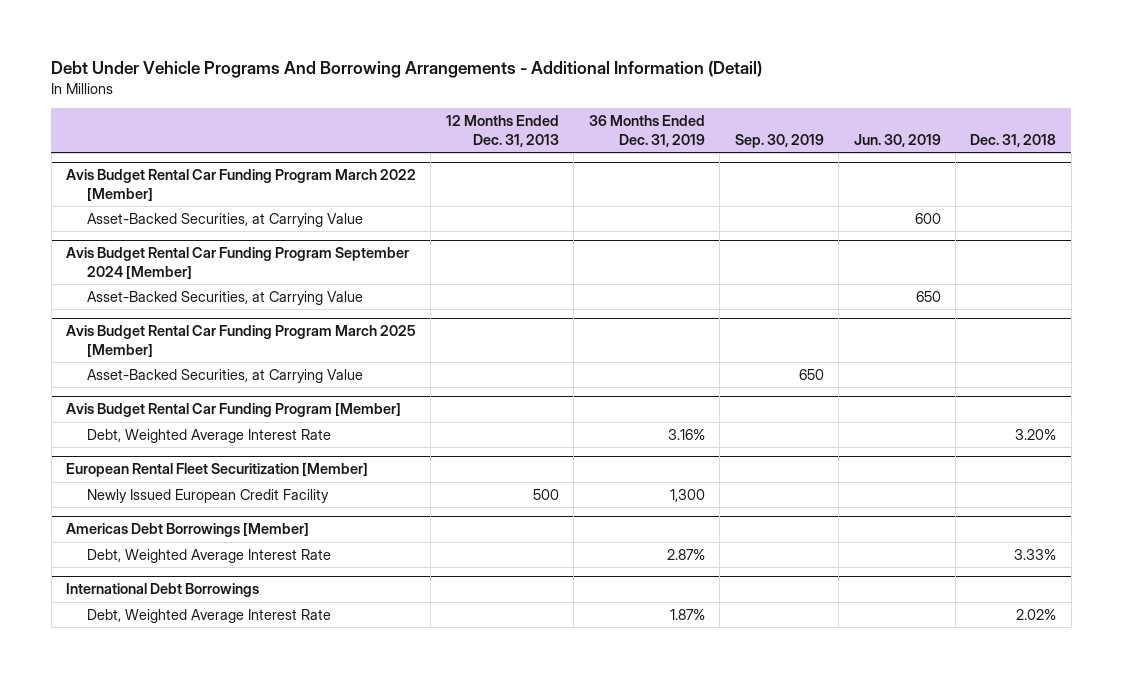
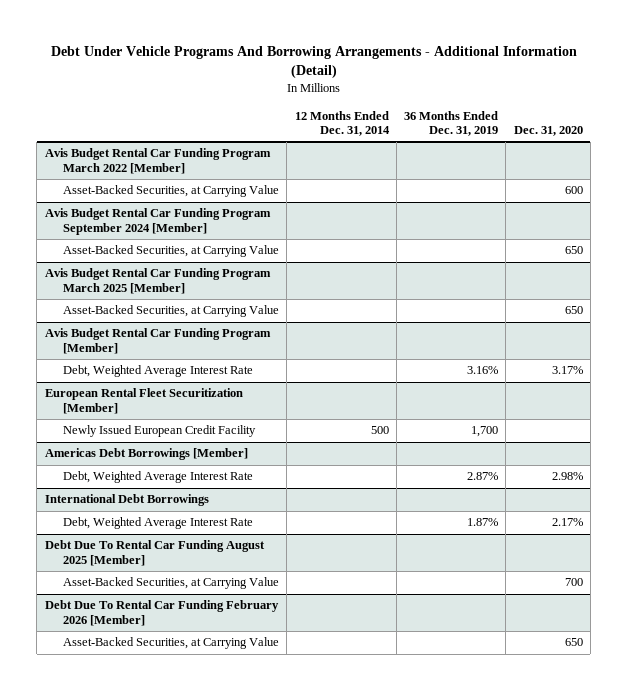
[445,115,559,147] 12 Months Ended Dec. 31, 2013 -> none
[734,133,824,148] Sep. 30, 2019 -> none
[853,133,941,147] Jun. 30, 2019 -> none
[970,133,1057,147] Dec. 31, 2018 -> none
none -> [294,110,390,136] 12 Months Ended Dec. 31, 2014
none -> [513,125,583,136] Dec. 31, 2020
[669,489,705,503] 1,300 -> [471,426,499,438] 1,700
none -> [44,540,265,566] Debt Due To Rental Car Funding August 2025 [Member]
none -> [63,577,280,590] Asset-Backed Securities, at Carrying Value
none -> [44,600,279,626] Debt Due To Rental Car Funding February 2026 [Member]
none -> [63,637,280,650] Asset-Backed Securities, at Carrying Value

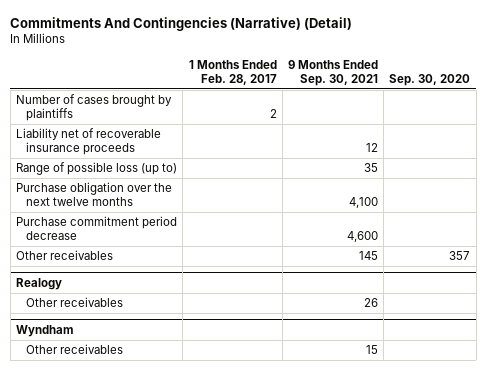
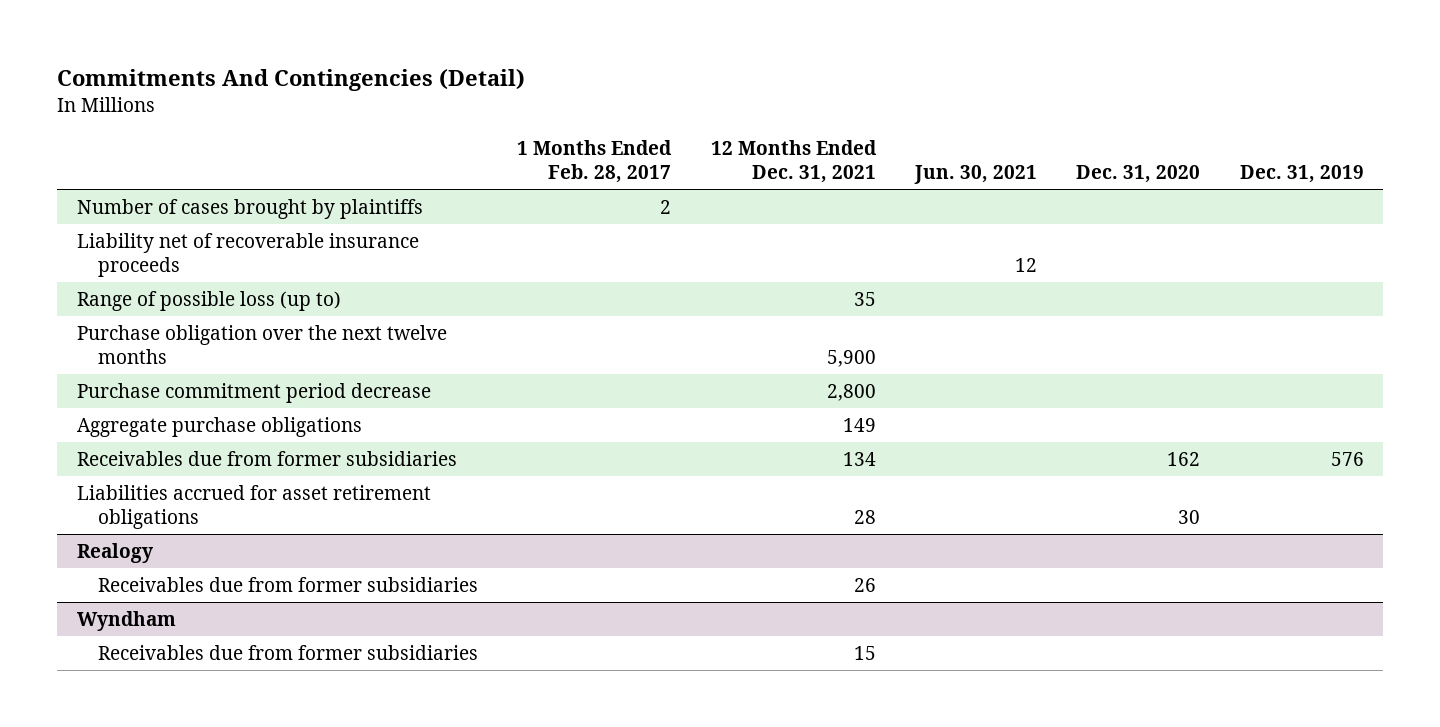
[10,16,353,31] Commitments And Contingencies (Narrative) (Detail) -> [56,69,525,92] Commitments And Contingencies (Detail)
[288,59,379,86] 9 Months Ended Sep. 30, 2021 -> none
[389,73,471,86] Sep. 30, 2020 -> none
none -> [710,139,877,184] 12 Months Ended Dec. 31, 2021
none -> [914,165,1038,185] Jun. 30, 2021
none -> [1076,165,1201,184] Dec. 31, 2020
none -> [1239,165,1364,184] Dec. 31, 2019
none -> [76,416,362,437] Aggregate purchase obligations
[16,250,114,261] Other receivables -> [76,450,457,466] Receivables due from former subsidiaries
none -> [76,484,431,530] Liabilities accrued for asset retirement obligations
[25,297,123,308] Other receivables -> [98,576,479,592] Receivables due from former subsidiaries
[25,344,123,355] Other receivables -> [98,644,479,660] Receivables due from former subsidiaries

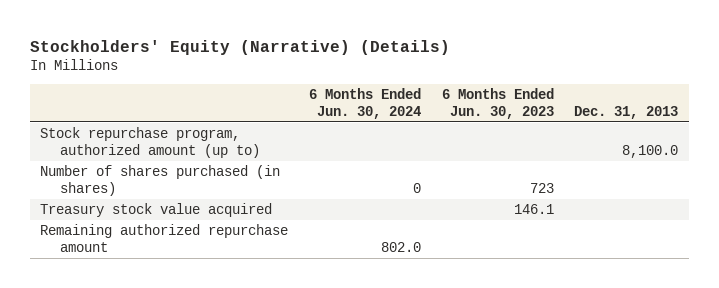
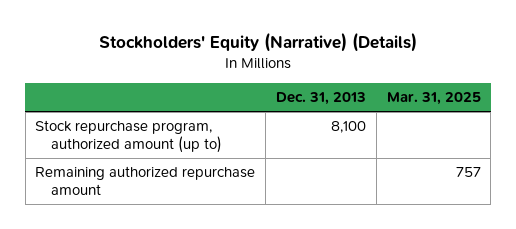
[309,88,422,119] 6 Months Ended Jun. 30, 2024 -> none
[441,88,554,119] 6 Months Ended Jun. 30, 2023 -> none
none -> [386,92,481,106] Mar. 31, 2025
[40,165,281,196] Number of shares purchased (in shares) -> none
[40,203,273,218] Treasury stock value acquired -> none
[622,144,679,158] 8,100.0 -> [331,121,367,134] 8,100

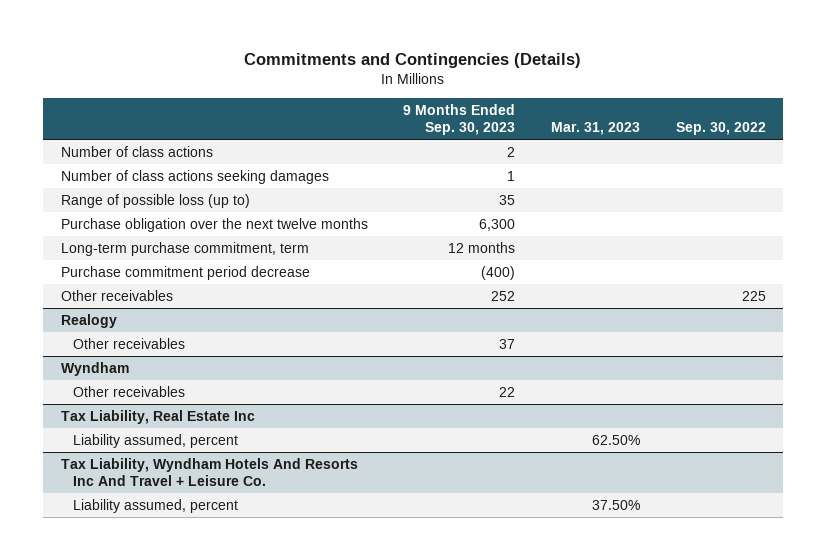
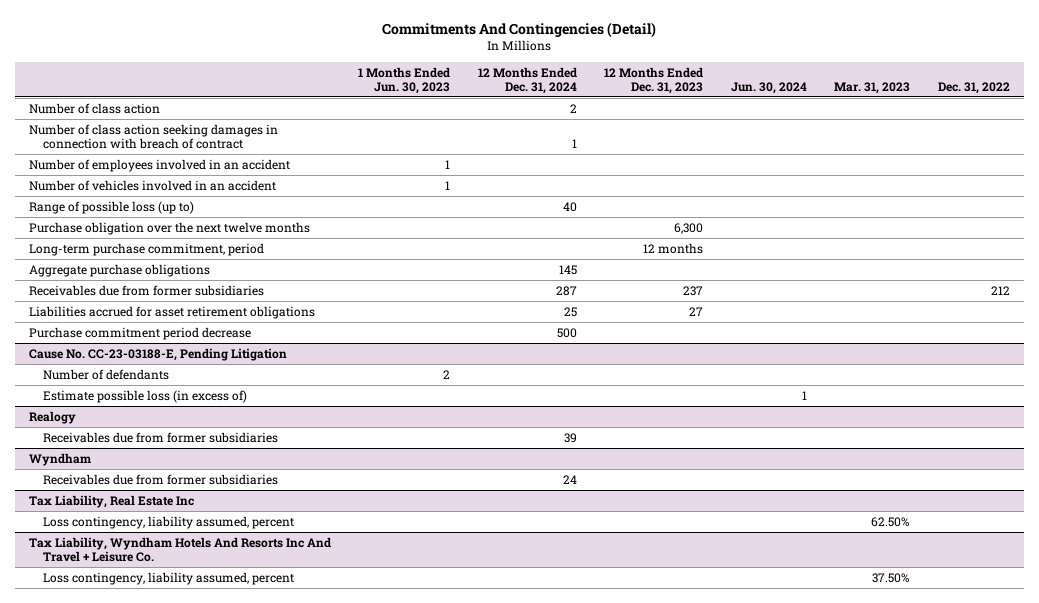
[244,52,582,68] Commitments and Contingencies (Details) -> [382,21,657,38] Commitments And Contingencies (Detail)
[403,104,516,136] 9 Months Ended Sep. 30, 2023 -> none
[675,122,766,136] Sep. 30, 2022 -> none
none -> [358,66,451,94] 1 Months Ended Jun. 30, 2023
none -> [477,66,577,94] 12 Months Ended Dec. 31, 2024
none -> [604,66,704,94] 12 Months Ended Dec. 31, 2023
none -> [730,81,807,94] Jun. 30, 2024
none -> [937,81,1010,94] Dec. 31, 2022
[60,145,213,157] Number of class actions -> [28,102,160,114] Number of class action
[60,169,329,184] Number of class actions seeking damages -> [28,123,278,149] Number of class action seeking damages in connection with breach of contract
none -> [28,158,290,172] Number of employees involved in an accident
none -> [28,179,276,191] Number of vehicles involved in an accident
[60,241,309,256] Long-term purchase commitment, term -> [28,242,264,256] Long-term purchase commitment, period
none -> [28,263,210,277] Aggregate purchase obligations
none -> [28,284,264,296] Receivables due from former subsidiaries
none -> [28,305,315,319] Liabilities accrued for asset retirement obligations
[60,289,173,301] Other receivables -> none
none -> [28,347,287,361] Cause No. CC-23-03188-E, Pending Litigation
none -> [42,368,169,380] Number of defendants
none -> [42,389,247,403] Estimate possible loss (in excess of)
[72,337,185,349] Other receivables -> [42,431,278,443] Receivables due from former subsidiaries
[72,385,185,397] Other receivables -> [42,473,278,485] Receivables due from former subsidiaries
[72,433,238,448] Liability assumed, percent -> [42,515,294,529] Loss contingency, liability assumed, percent
[72,498,238,513] Liability assumed, percent -> [42,571,294,585] Loss contingency, liability assumed, percent

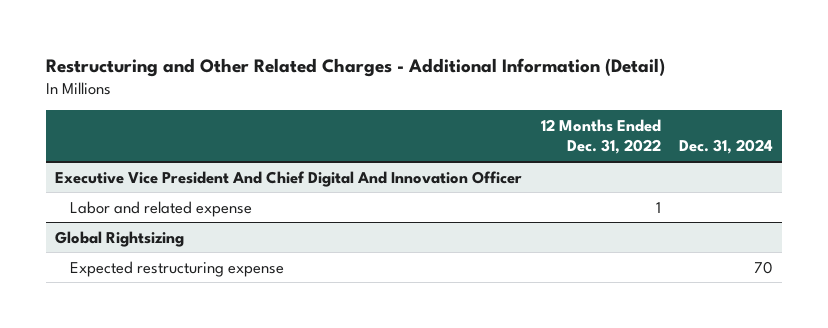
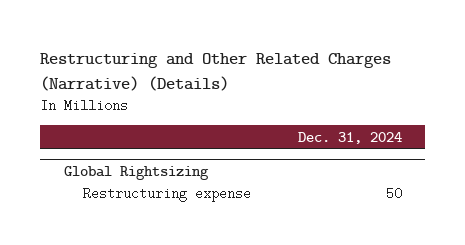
[46,57,666,77] Restructuring and Other Related Charges - Additional Information (Detail) -> [40,53,392,91] Restructuring and Other Related Charges (Narrative) (Details)
[540,118,661,155] 12 Months Ended Dec. 31, 2022 -> none
[55,170,523,187] Executive Vice President And Chief Digital And Innovation Officer -> none
[69,200,252,217] Labor and related expense -> none
[69,260,284,277] Expected restructuring expense -> [83,187,252,203] Restructuring expense
[753,260,773,274] 70 -> [385,187,402,201] 50

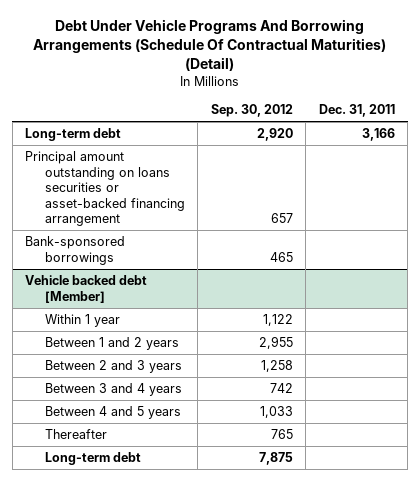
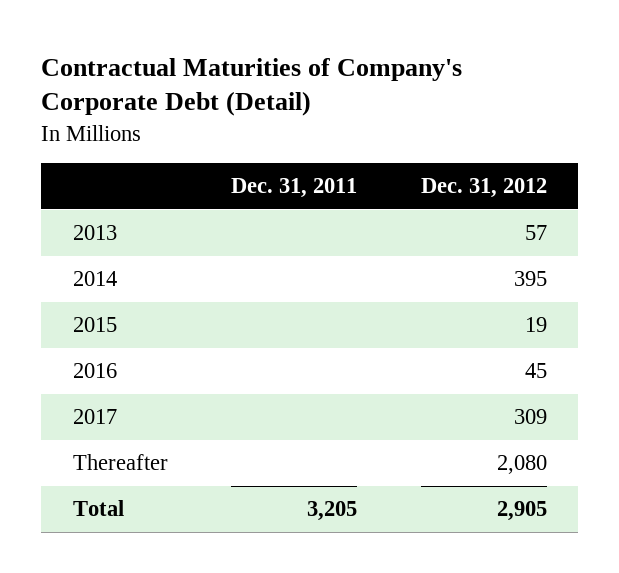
[32,19,386,72] Debt Under Vehicle Programs And Borrowing Arrangements (Schedule Of Contractual Maturities) (Detail) -> [40,57,462,117] Contractual Maturities of Company's Corporate Debt (Detail)
[210,104,293,118] Sep. 30, 2012 -> none
none -> [420,178,547,199] Dec. 31, 2012
[25,127,122,141] Long-term debt -> none
[25,150,185,227] Principal amount outstanding on loans securities or asset-backed financing arrangement -> none
[25,235,126,265] Bank-sponsored borrowings -> none
[25,274,148,303] Vehicle backed debt [Member] -> none
[44,313,120,327] Within 1 year -> none
[44,336,179,350] Between 1 and 2 years -> none
[44,359,182,373] Between 2 and 3 years -> none
[44,382,182,396] Between 3 and 4 years -> none
[44,405,181,419] Between 4 and 5 years -> none
[44,428,107,439] Thereafter -> none
[44,451,141,465] Long-term debt -> none
none -> [72,225,117,241] 2013
none -> [72,271,117,287] 2014
none -> [72,317,117,333] 2015
none -> [72,363,117,379] 2016
none -> [72,409,117,425] 2017
none -> [72,454,168,471] Thereafter
none -> [72,500,124,517] Total

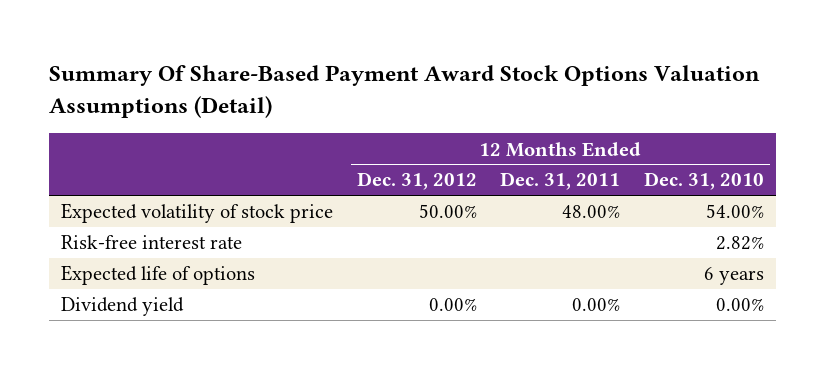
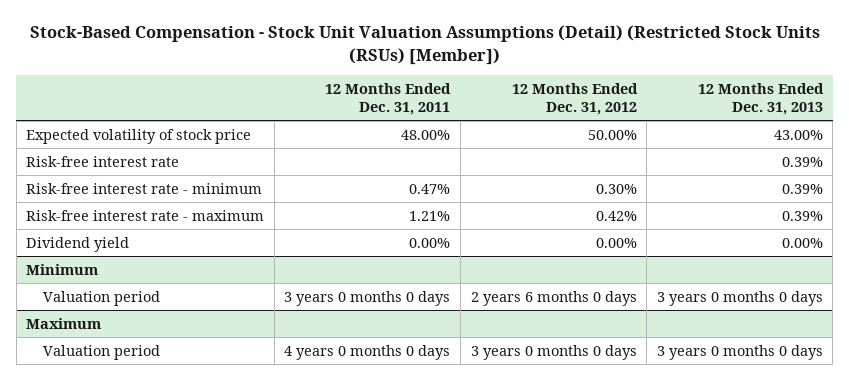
[49,65,761,119] Summary Of Share-Based Payment Award Stock Options Valuation Assumptions (Detail) -> [29,25,820,65] Stock-Based Compensation - Stock Unit Valuation Assumptions (Detail) (Restricted Stock Units (RSUs) [Member])
[644,172,765,191] Dec. 31, 2010 -> none
none -> [697,82,824,116] 12 Months Ended Dec. 31, 2013
[61,265,256,286] Expected life of options -> none
none -> [26,182,263,194] Risk-free interest rate - minimum
none -> [26,209,265,221] Risk-free interest rate - maximum
none -> [26,263,99,275] Minimum
none -> [42,290,160,306] Valuation period
none -> [26,317,102,329] Maximum
none -> [42,344,160,360] Valuation period

